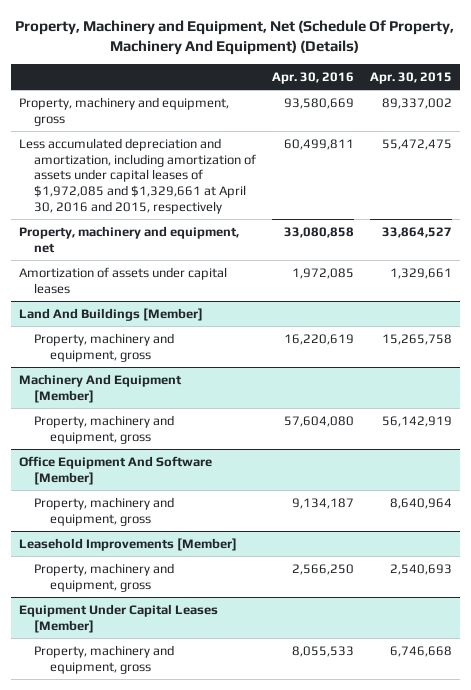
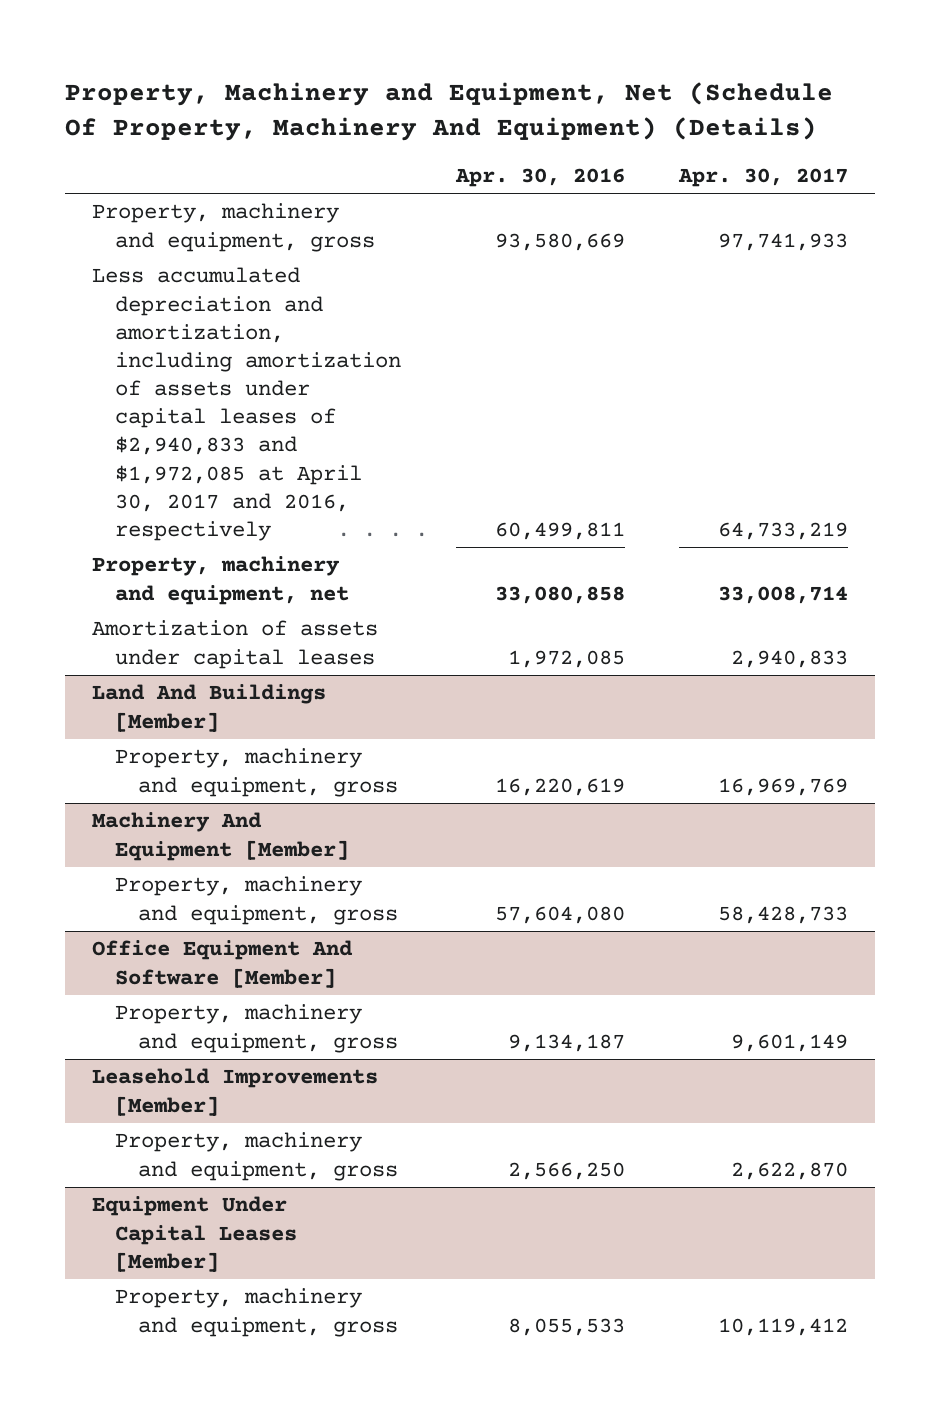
[370,71,453,84] Apr. 30, 2015 -> none
none -> [678,168,849,188] Apr. 30, 2017
[18,137,257,214] Less accumulated depreciation and amortization, including amortization of assets under capital leases of $1,972,085 and $1,329,661 at April 30, 2016 and 2015, respectively -> [91,267,402,541] Less accumulated depreciation and amortization, including amortization of assets under capital leases of $2,940,833 and $1,972,085 at April 30, 2017 and 2016, respectively

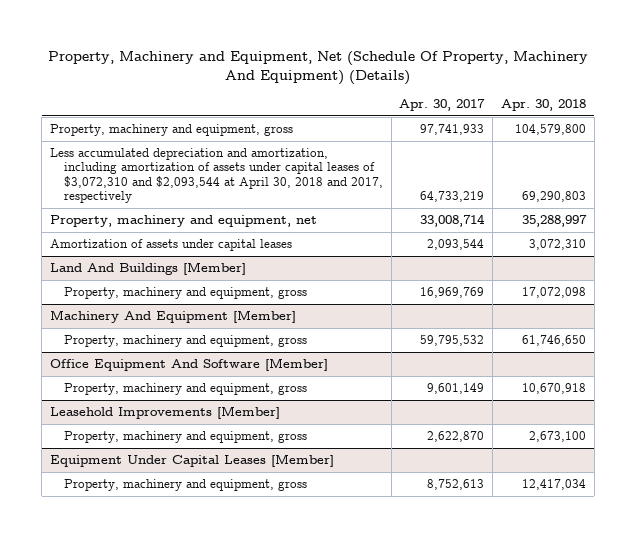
[454,168,625,188] Apr. 30, 2016 -> none
none -> [500,99,586,112] Apr. 30, 2018
[91,267,402,541] Less accumulated depreciation and amortization, including amortization of assets under capital leases of $2,940,833 and $1,972,085 at April 30, 2017 and 2016, respectively -> [49,148,384,204] Less accumulated depreciation and amortization, including amortization of assets under capital leases of $3,072,310 and $2,093,544 at April 30, 2018 and 2017, respectively
[731,649,849,668] 2,940,833 -> [427,239,485,251] 2,093,544
[718,905,849,924] 58,428,733 -> [420,335,485,347] 59,795,532
[718,1317,849,1336] 10,119,412 -> [427,479,485,491] 8,752,613

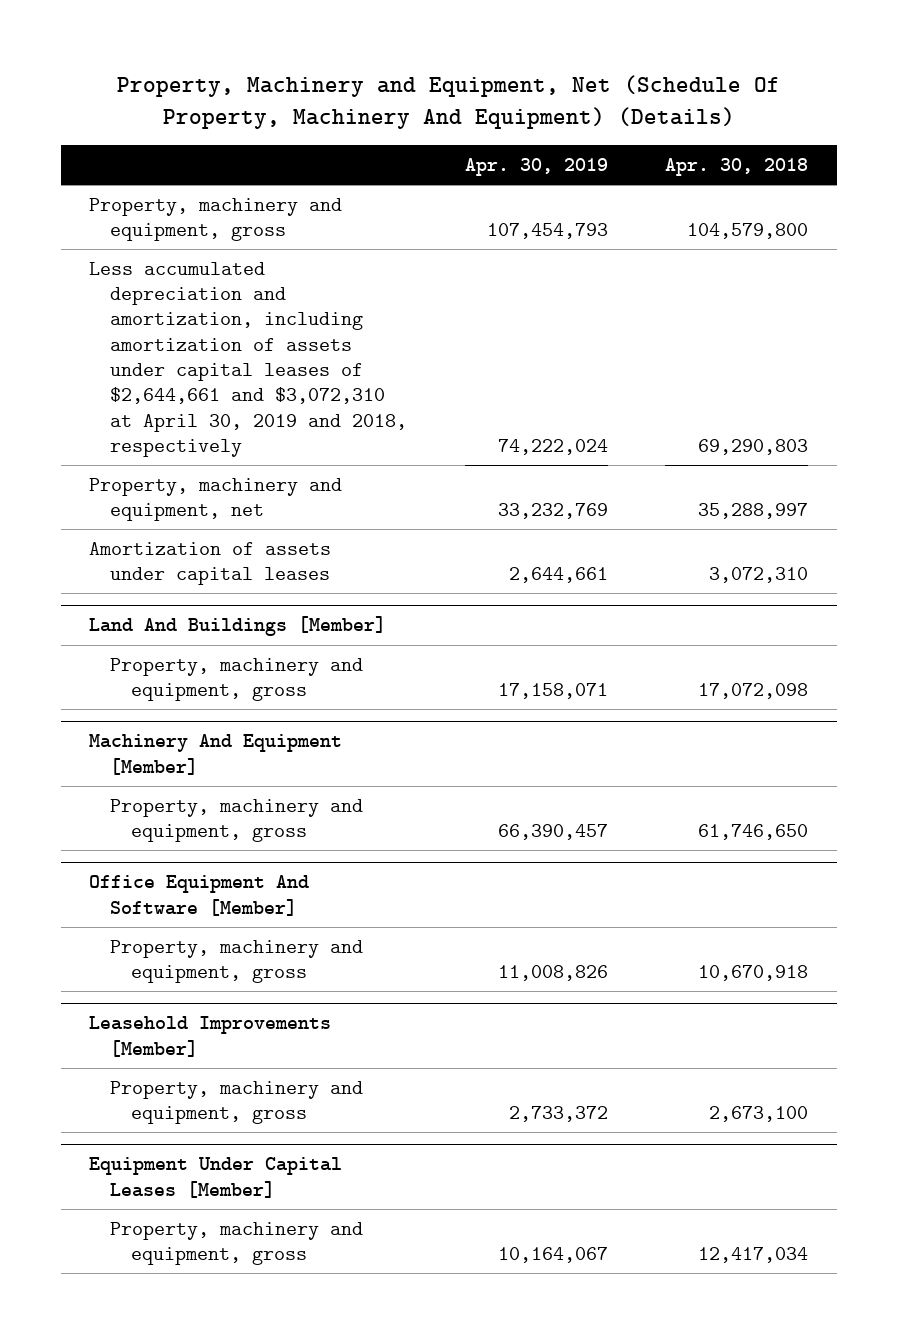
[399,99,486,112] Apr. 30, 2017 -> none
none -> [464,157,608,176] Apr. 30, 2019
[49,148,384,204] Less accumulated depreciation and amortization, including amortization of assets under capital leases of $3,072,310 and $2,093,544 at April 30, 2018 and 2017, respectively -> [89,261,408,457] Less accumulated depreciation and amortization, including amortization of assets under capital leases of $2,644,661 and $3,072,310 at April 30, 2019 and 2018, respectively

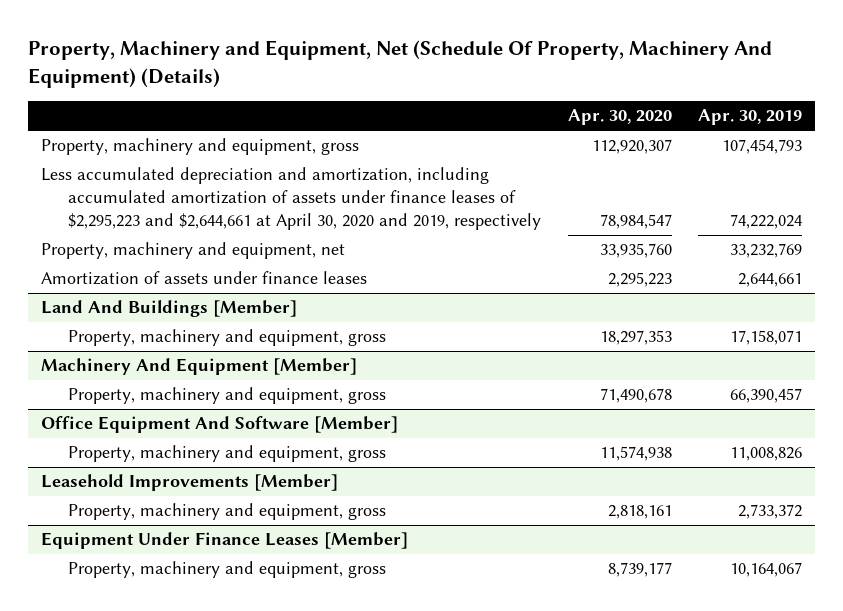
[665,157,809,176] Apr. 30, 2018 -> none
none -> [567,109,672,126] Apr. 30, 2020
[89,261,408,457] Less accumulated depreciation and amortization, including amortization of assets under capital leases of $2,644,661 and $3,072,310 at April 30, 2019 and 2018, respectively -> [41,167,542,230] Less accumulated depreciation and amortization, including accumulated amortization of assets under finance leases of $2,295,223 and $2,644,661 at April 30, 2020 and 2019, respectively
[89,541,332,586] Amortization of assets under capital leases -> [41,271,368,286] Amortization of assets under finance leases
[89,1157,343,1198] Equipment Under Capital Leases [Member] -> [41,532,409,550] Equipment Under Finance Leases [Member]

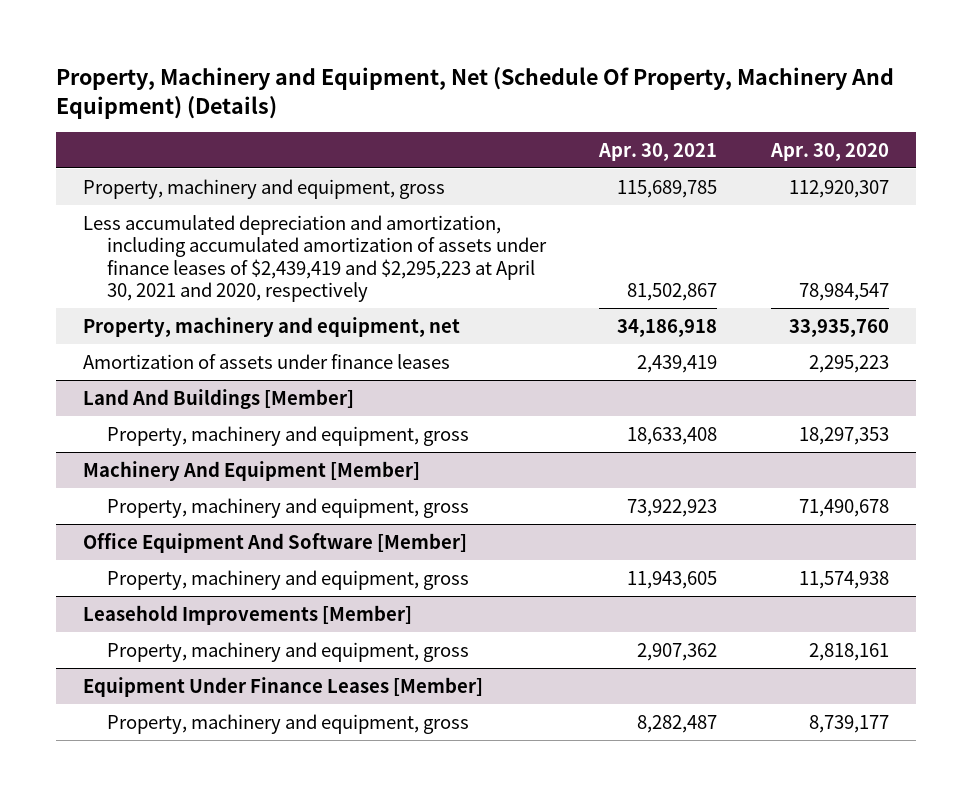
[698,109,803,126] Apr. 30, 2019 -> none
none -> [598,142,718,161] Apr. 30, 2021
[41,167,542,230] Less accumulated depreciation and amortization, including accumulated amortization of assets under finance leases of $2,295,223 and $2,644,661 at April 30, 2020 and 2019, respectively -> [82,214,547,303] Less accumulated depreciation and amortization, including accumulated amortization of assets under finance leases of $2,439,419 and $2,295,223 at April 30, 2021 and 2020, respectively

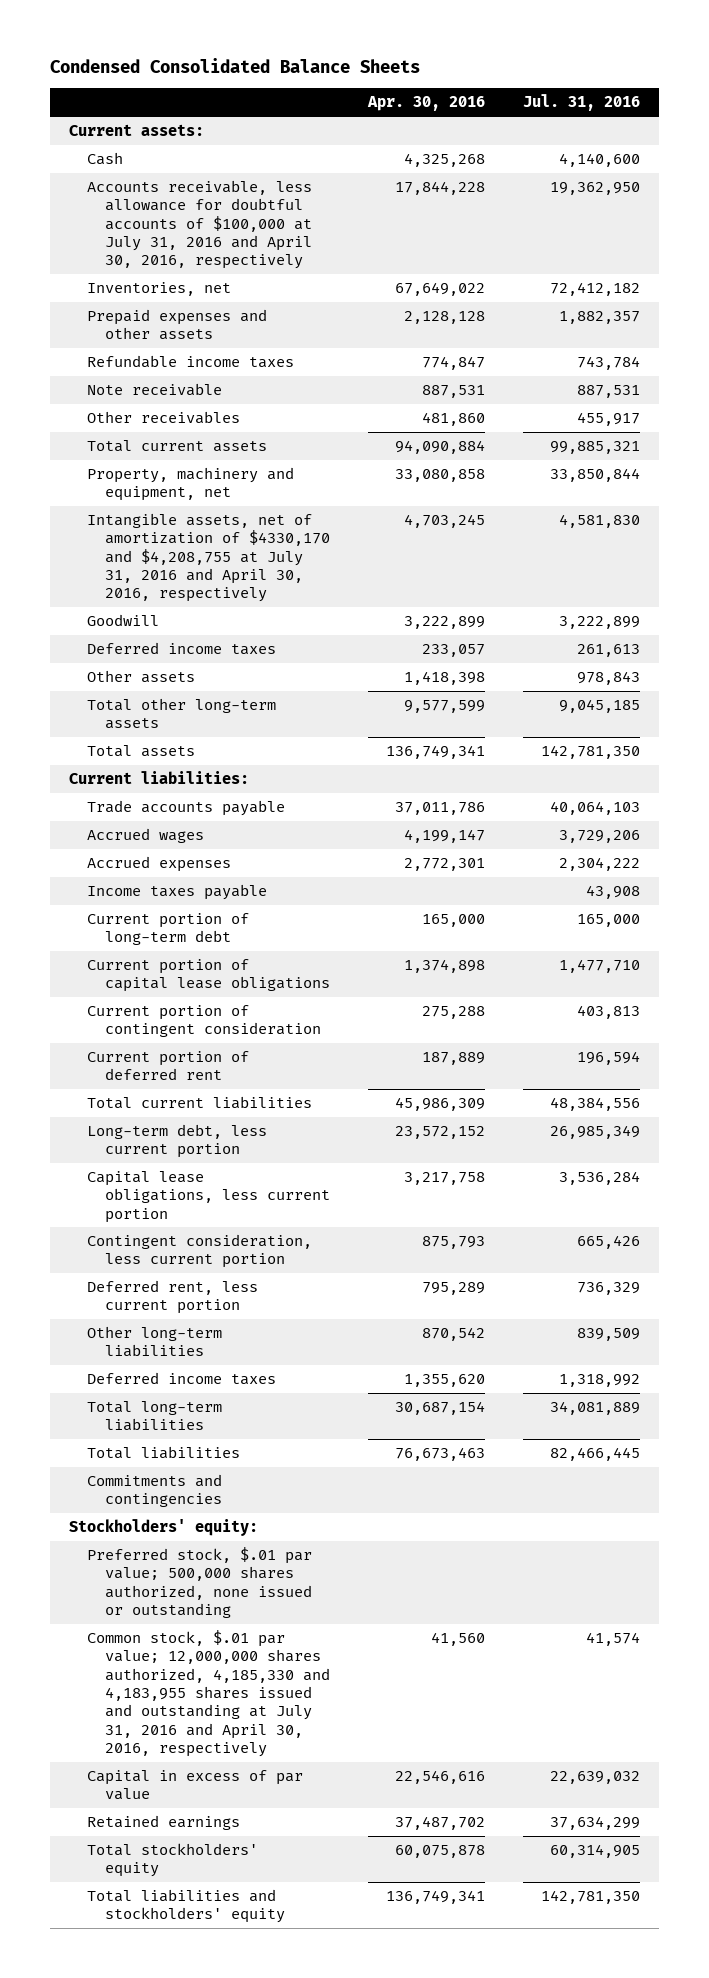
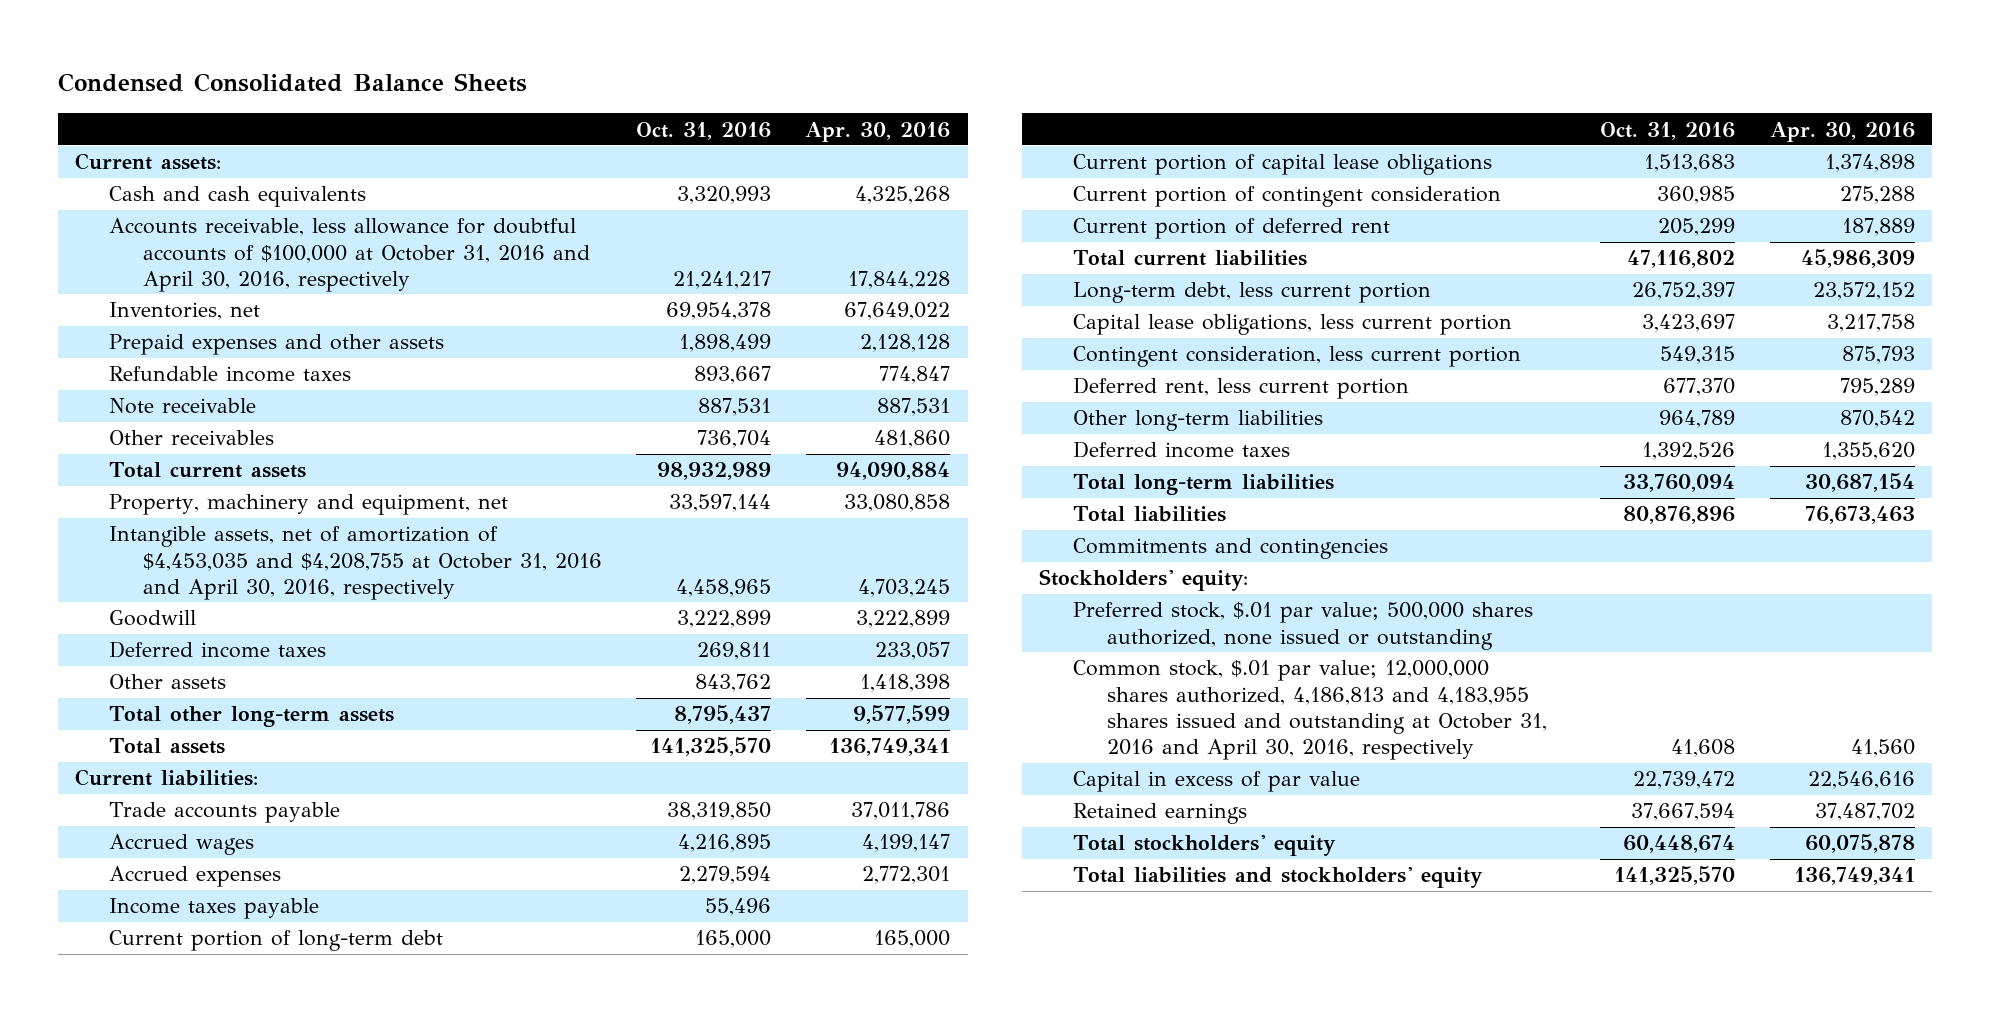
[522,94,640,112] Jul. 31, 2016 -> none
none -> [636,121,772,140] Oct. 31, 2016
[87,152,124,166] Cash -> [108,186,366,208] Cash and cash equivalents
[87,180,313,270] Accounts receivable, less allowance for doubtful accounts of $100,000 at July 31, 2016 and April 30, 2016, respectively -> [108,218,590,292] Accounts receivable, less allowance for doubtful accounts of $100,000 at October 31, 2016 and April 30, 2016, respectively
[87,513,330,603] Intangible assets, net of amortization of $4330,170 and $4,208,755 at July 31, 2016 and April 30, 2016, respectively -> [108,526,602,600] Intangible assets, net of amortization of $4,453,035 and $4,208,755 at October 31, 2016 and April 30, 2016, respectively
[87,1630,330,1757] Common stock, $.01 par value; 12,000,000 shares authorized, 4,185,330 and 4,183,955 shares issued and outstanding at July 31, 2016 and April 30, 2016, respectively -> [1073,660,1547,761] Common stock, $.01 par value; 12,000,000 shares authorized, 4,186,813 and 4,183,955 shares issued and outstanding at October 31, 2016 and April 30, 2016, respectively

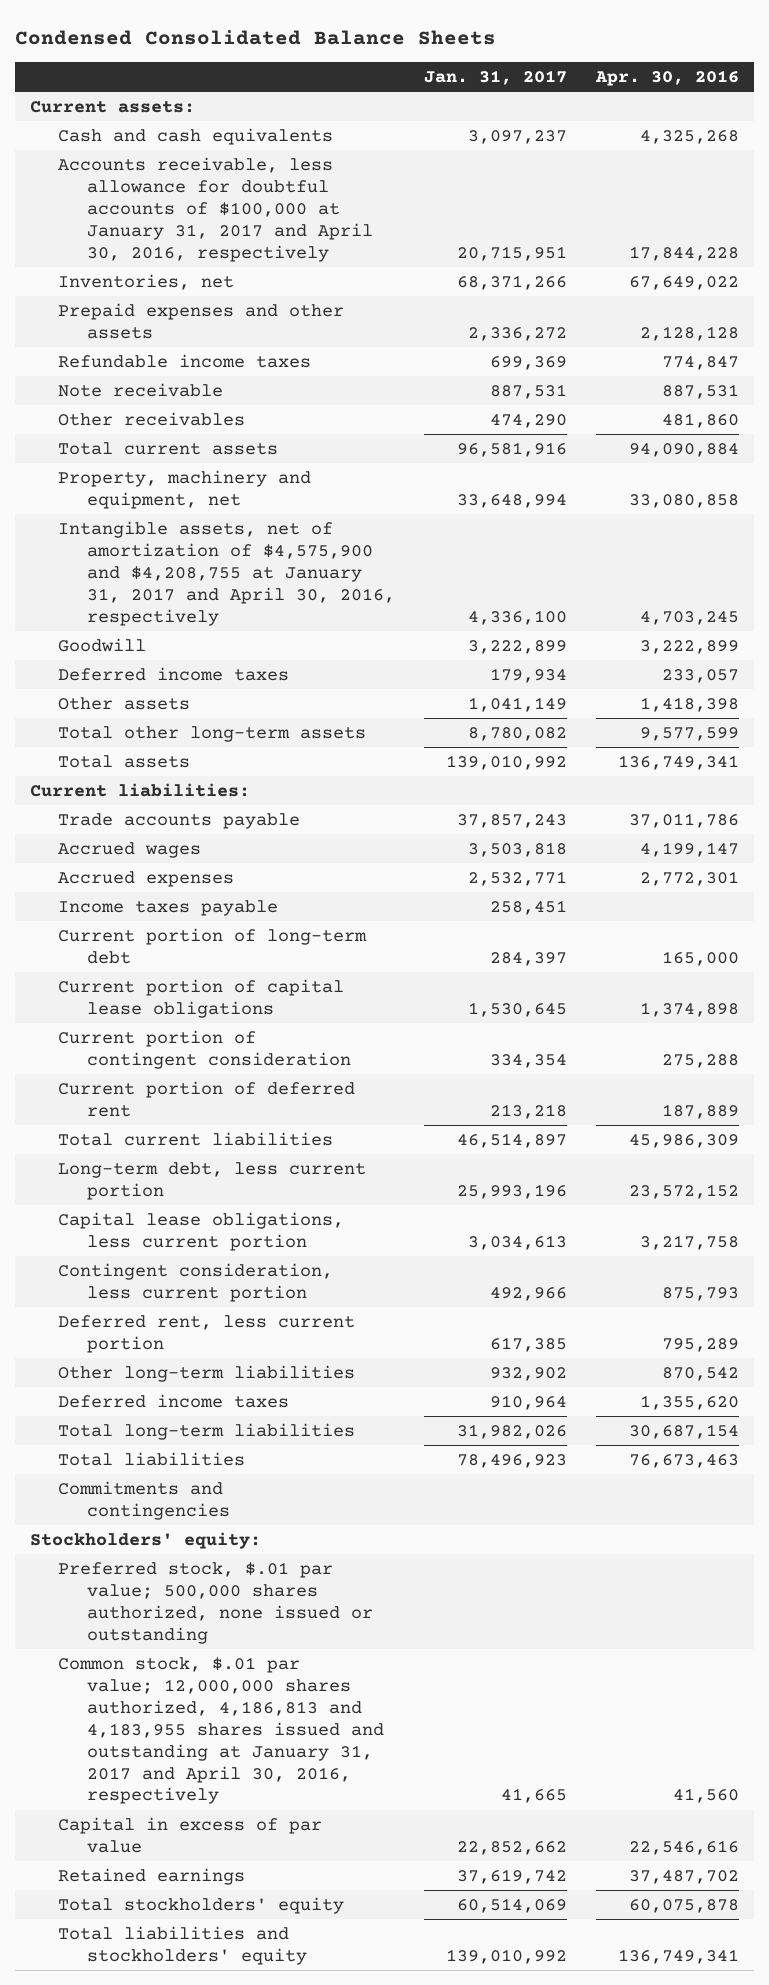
[636,121,772,140] Oct. 31, 2016 -> none
none -> [424,70,568,86] Jan. 31, 2017
[108,218,590,292] Accounts receivable, less allowance for doubtful accounts of $100,000 at October 31, 2016 and April 30, 2016, respectively -> [58,157,373,262] Accounts receivable, less allowance for doubtful accounts of $100,000 at January 31, 2017 and April 30, 2016, respectively
[108,526,602,600] Intangible assets, net of amortization of $4,453,035 and $4,208,755 at October 31, 2016 and April 30, 2016, respectively -> [58,521,395,626] Intangible assets, net of amortization of $4,575,900 and $4,208,755 at January 31, 2017 and April 30, 2016, respectively
[1073,660,1547,761] Common stock, $.01 par value; 12,000,000 shares authorized, 4,186,813 and 4,183,955 shares issued and outstanding at October 31, 2016 and April 30, 2016, respectively -> [58,1657,384,1805] Common stock, $.01 par value; 12,000,000 shares authorized, 4,186,813 and 4,183,955 shares issued and outstanding at January 31, 2017 and April 30, 2016, respectively

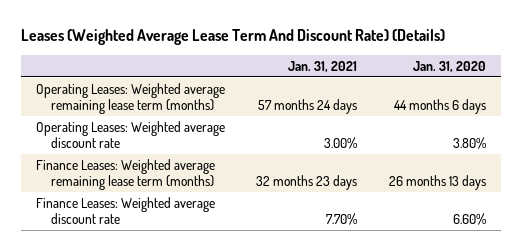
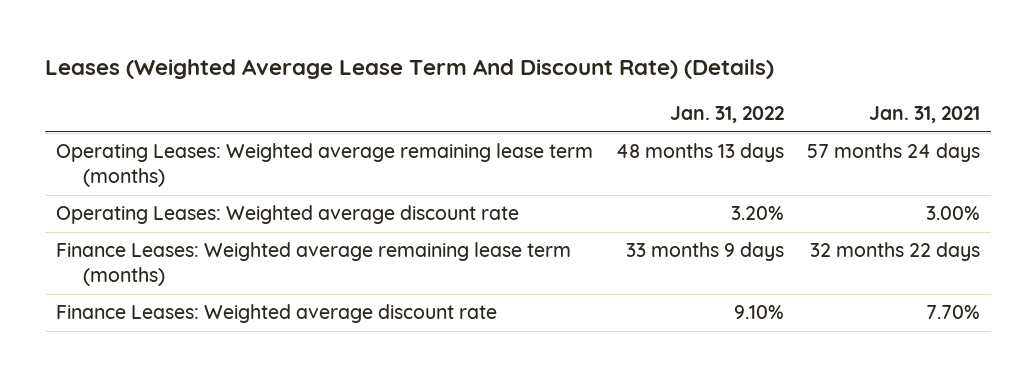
[412,60,486,73] Jan. 31, 2020 -> none
none -> [670,106,785,124] Jan. 31, 2022
[256,174,358,190] 32 months 23 days -> [809,242,980,262] 32 months 22 days

